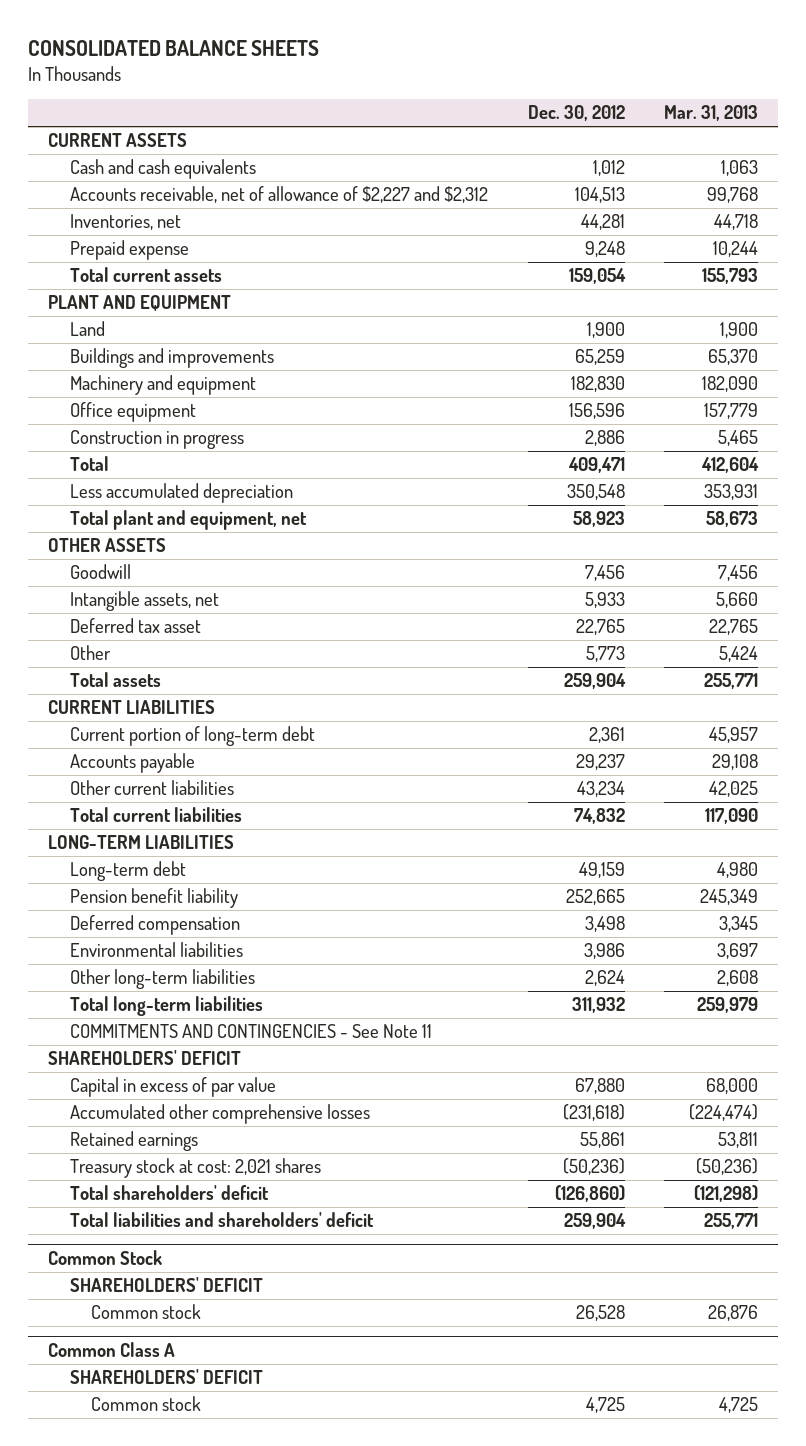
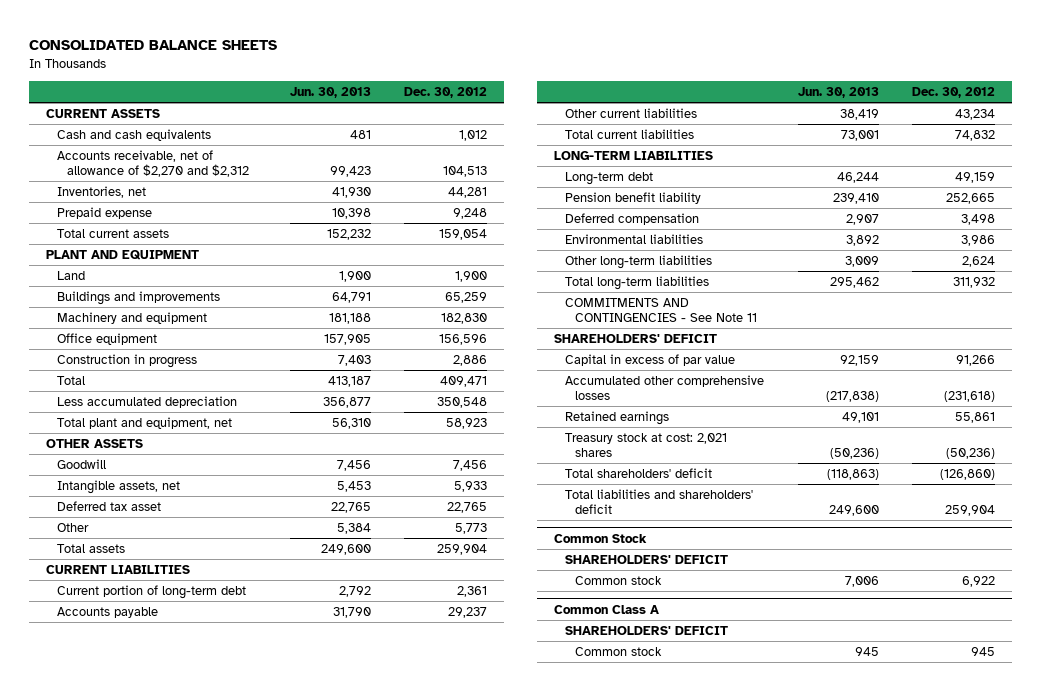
[664,105,759,122] Mar. 31, 2013 -> none
none -> [289,87,371,99] Jun. 30, 2013
[69,186,488,204] Accounts receivable, net of allowance of $2,227 and $2,312 -> [56,150,250,178] Accounts receivable, net of allowance of $2,270 and $2,312
[574,1078,625,1095] 67,880 -> [956,355,996,367] 91,266
[575,1305,625,1322] 26,528 -> [962,576,996,588] 6,922
[585,1397,625,1414] 4,725 -> [971,647,996,657] 945

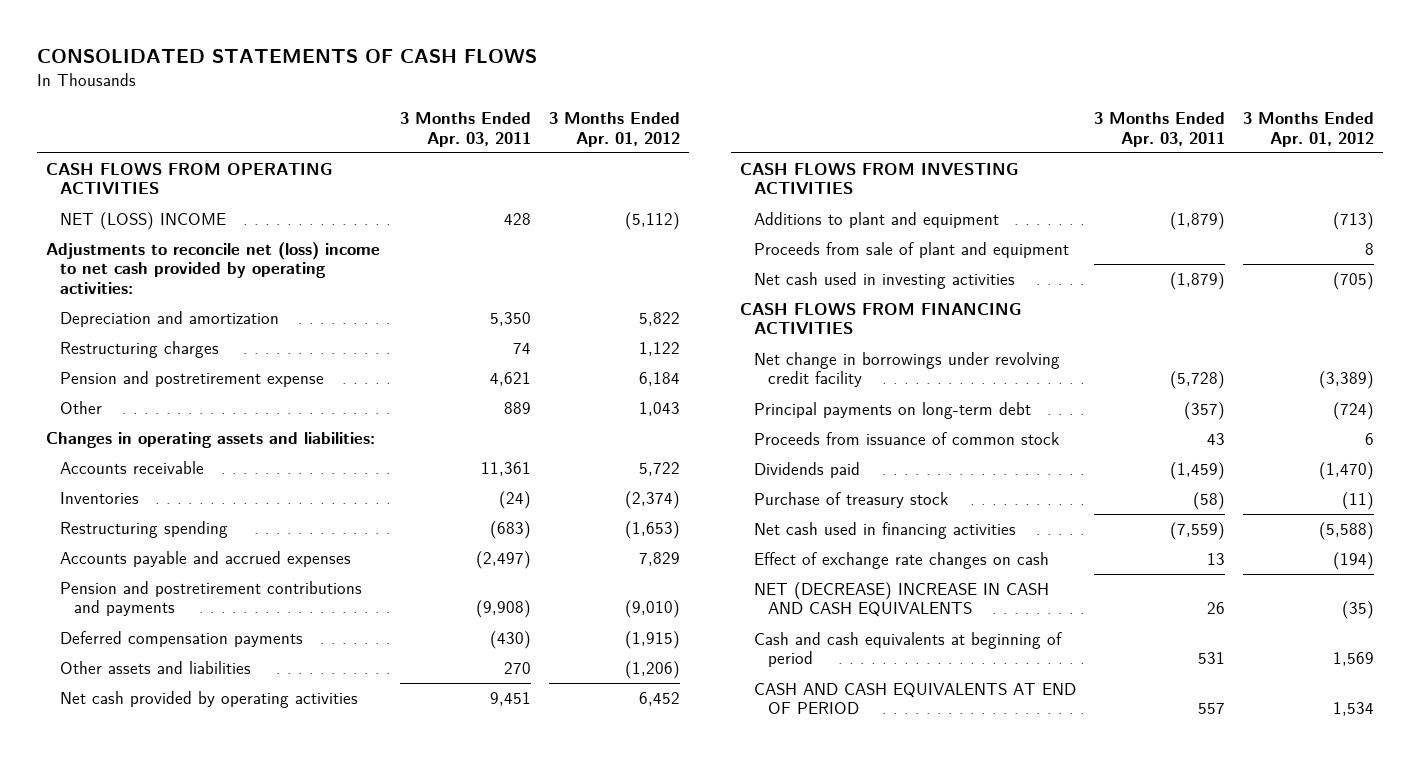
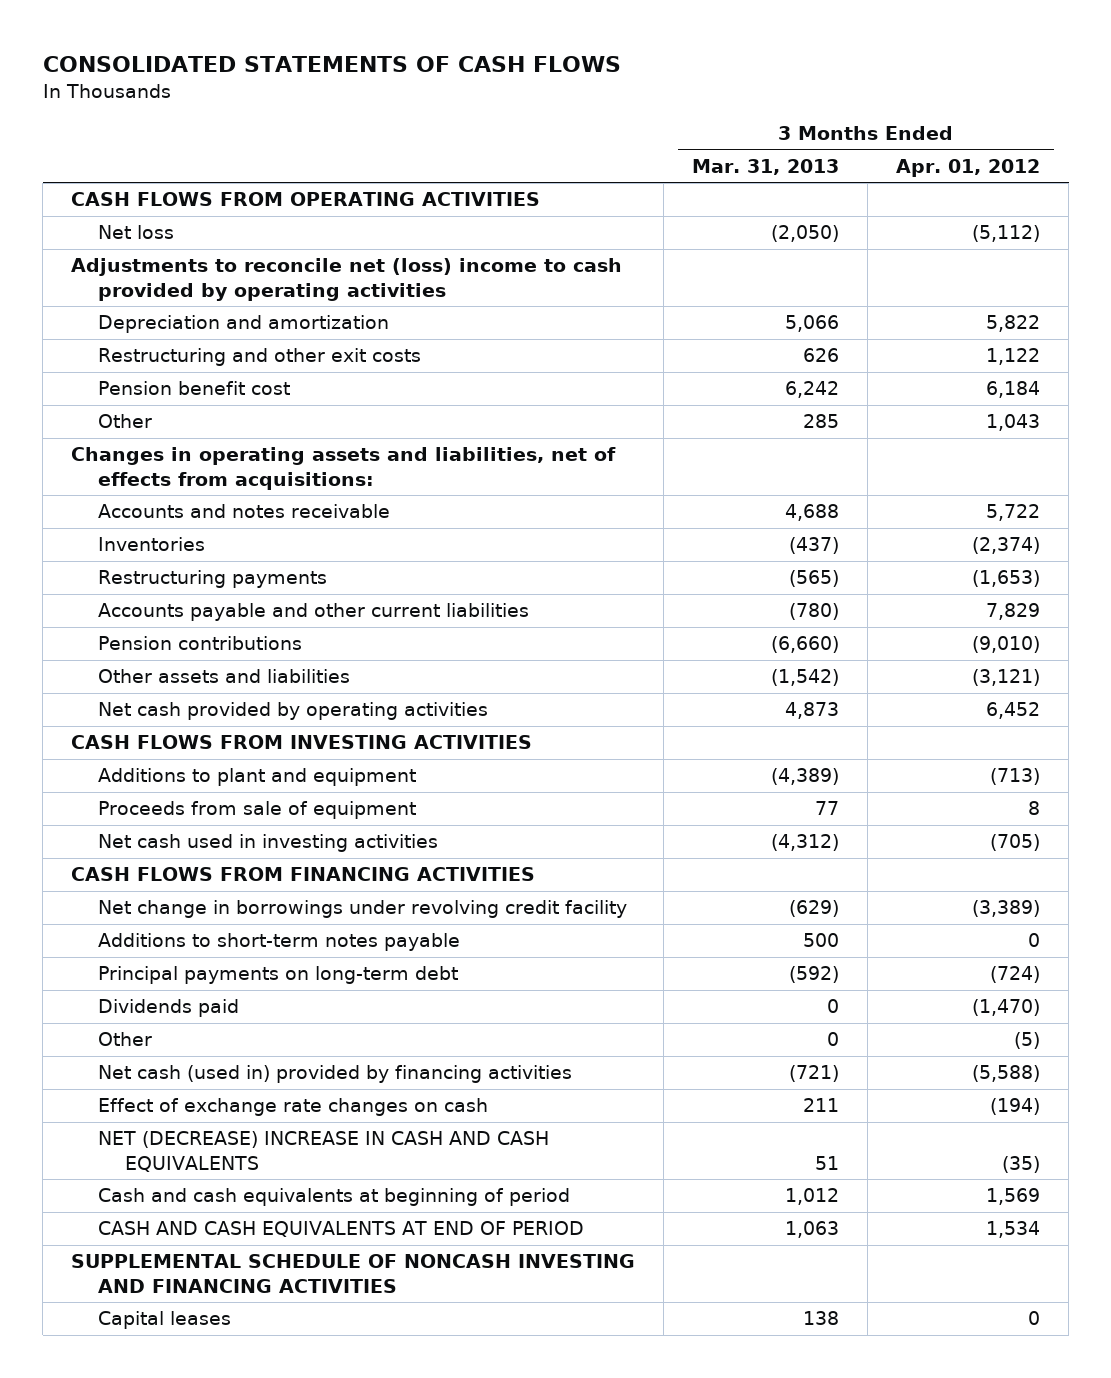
[399,112,531,147] 3 Months Ended Apr. 03, 2011 -> none
none -> [692,158,840,175] Mar. 31, 2013
[60,211,227,230] NET (LOSS) INCOME -> [98,225,175,240] Net loss
[46,241,381,294] Adjustments to reconcile net (loss) income to net cash provided by operating activities: -> [71,258,623,301] Adjustments to reconcile net (loss) income to cash provided by operating activities
[60,340,220,358] Restructuring charges -> [98,348,422,367] Restructuring and other exit costs
[60,370,325,387] Pension and postretirement expense -> [98,381,291,396] Pension benefit cost
[46,431,376,448] Changes in operating assets and liabilities: -> [71,447,617,490] Changes in operating assets and liabilities, net of effects from acquisitions:
[60,460,205,474] Accounts receivable -> [98,504,391,519] Accounts and notes receivable
[60,580,363,617] Pension and postretirement contributions and payments -> none
[60,630,304,647] Deferred compensation payments -> none
[60,520,229,538] Restructuring spending -> [98,570,328,589] Restructuring payments
[60,550,352,567] Accounts payable and accrued expenses -> [98,603,530,622] Accounts payable and other current liabilities
none -> [98,636,303,651] Pension contributions
[624,660,680,679] (1,206) -> [972,669,1041,687] (3,121)
[753,241,1069,258] Proceeds from sale of plant and equipment -> [98,801,417,820] Proceeds from sale of equipment
none -> [98,933,461,952] Additions to short-term notes payable
[753,431,1059,445] Proceeds from issuance of common stock -> none
[753,491,948,508] Purchase of treasury stock -> none
none -> [98,1032,153,1047] Other
[753,521,1016,539] Net cash used in financing activities -> [98,1065,573,1084] Net cash (used in) provided by financing activities
none -> [71,1254,636,1293] SUPPLEMENTAL SCHEDULE OF NONCASH INVESTING AND FINANCING ACTIVITIES
none -> [98,1311,232,1330] Capital leases

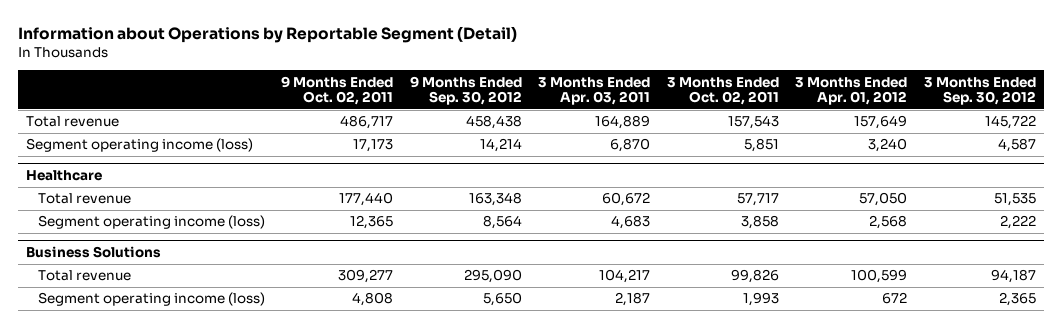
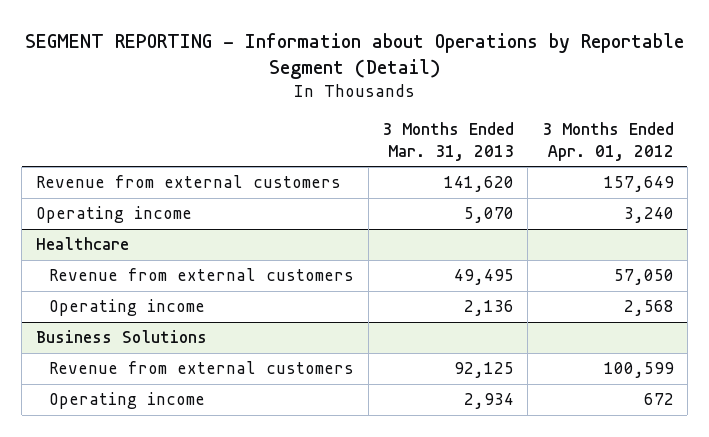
[17,25,517,43] Information about Operations by Reportable Segment (Detail) -> [24,33,684,80] SEGMENT REPORTING - Information about Operations by Reportable Segment (Detail)
[281,75,394,106] 9 Months Ended Oct. 02, 2011 -> none
[409,75,522,106] 9 Months Ended Sep. 30, 2012 -> none
[538,76,651,106] 3 Months Ended Apr. 03, 2011 -> none
[666,76,779,106] 3 Months Ended Oct. 02, 2011 -> none
[923,76,1036,106] 3 Months Ended Sep. 30, 2012 -> none
none -> [381,121,514,161] 3 Months Ended Mar. 31, 2013
[25,116,119,128] Total revenue -> [35,175,341,189] Revenue from external customers
[25,138,253,153] Segment operating income (loss) -> [35,206,192,224] Operating income
[37,193,131,205] Total revenue -> [49,268,355,282] Revenue from external customers
[37,215,265,230] Segment operating income (loss) -> [49,299,206,317] Operating income
[37,270,131,282] Total revenue -> [49,361,355,375] Revenue from external customers
[37,292,265,307] Segment operating income (loss) -> [49,392,206,410] Operating income

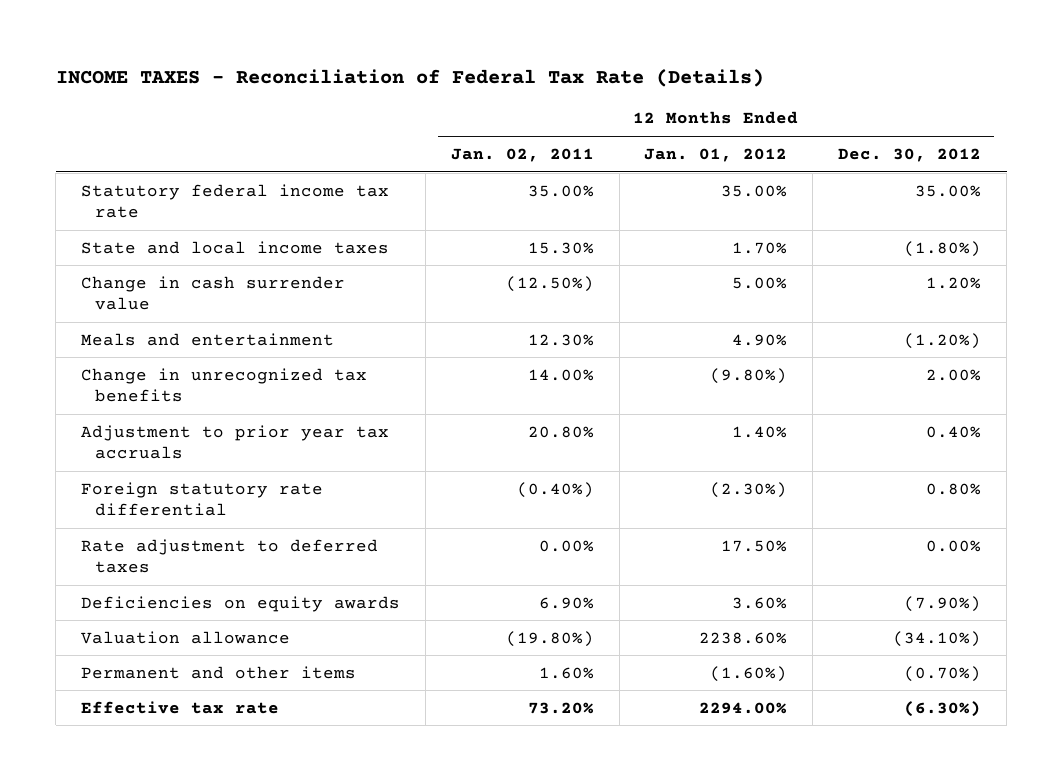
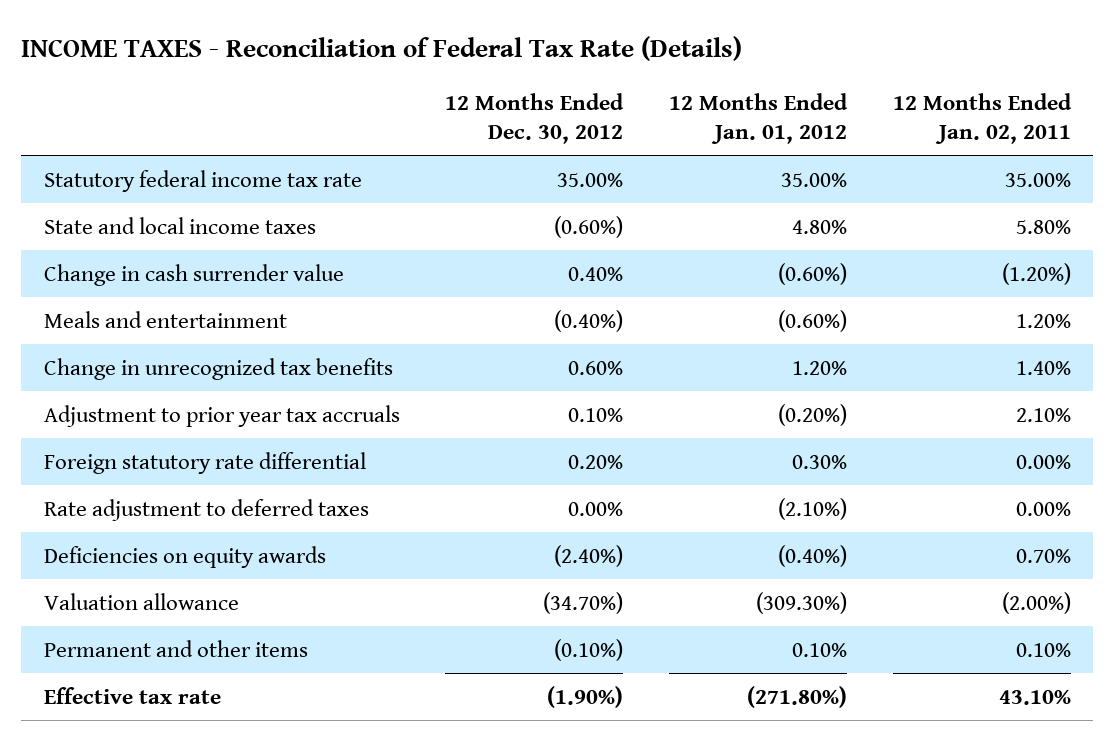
[527,241,594,254] 15.30% -> [1015,219,1071,234] 5.80%
[732,241,788,254] 1.70% -> [791,219,847,234] 4.80%
[904,240,982,257] (1.80%) -> [554,215,624,238] (0.60%)
[505,275,594,292] (12.50%) -> [1001,262,1071,285] (1.20%)
[732,276,788,289] 5.00% -> [777,262,847,285] (0.60%)
[926,276,982,289] 1.20% -> [568,266,624,281] 0.40%
[527,333,594,346] 12.30% -> [1015,313,1071,328] 1.20%
[732,333,788,346] 4.90% -> [777,309,847,332] (0.60%)
[904,332,982,349] (1.20%) -> [554,309,624,332] (0.40%)
[527,368,594,381] 14.00% -> [1015,360,1071,375] 1.40%
[710,367,788,384] (9.80%) -> [791,360,847,375] 1.20%
[926,368,982,381] 2.00% -> [568,360,624,375] 0.60%
[527,425,594,438] 20.80% -> [1015,407,1071,422] 2.10%
[732,425,788,438] 1.40% -> [777,403,847,426] (0.20%)
[926,425,982,438] 0.40% -> [568,407,624,422] 0.10%
[516,481,594,498] (0.40%) -> [1015,454,1071,469] 0.00%
[710,481,788,498] (2.30%) -> [791,454,847,469] 0.30%
[926,482,982,495] 0.80% -> [568,454,624,469] 0.20%
[721,539,788,552] 17.50% -> [777,497,847,520] (2.10%)
[538,596,594,609] 6.90% -> [1015,548,1071,563] 0.70%
[732,596,788,609] 3.60% -> [777,544,847,567] (0.40%)
[904,595,982,612] (7.90%) -> [554,544,624,567] (2.40%)
[505,630,594,647] (19.80%) -> [1001,591,1071,614] (2.00%)
[699,631,788,644] 2238.60% -> [755,591,847,614] (309.30%)
[893,630,982,647] (34.10%) -> [543,591,624,614] (34.70%)
[538,666,594,679] 1.60% -> [1015,642,1071,657] 0.10%
[710,665,788,682] (1.60%) -> [791,642,847,657] 0.10%
[904,665,982,682] (0.70%) -> [554,638,624,661] (0.10%)
[527,701,594,714] 73.20% -> [998,688,1071,705] 43.10%
[699,701,788,714] 2294.00% -> [746,685,847,708] (271.80%)
[904,700,982,717] (6.30%) -> [547,685,624,708] (1.90%)

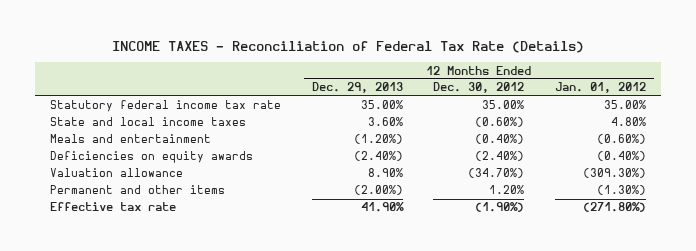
[892,93,1072,144] 12 Months Ended Jan. 02, 2011 -> none
none -> [311,82,403,94] Dec. 29, 2013
[43,263,344,286] Change in cash surrender value -> none
[43,357,393,380] Change in unrecognized tax benefits -> none
[43,404,400,427] Adjustment to prior year tax accruals -> none
[43,451,366,474] Foreign statutory rate differential -> none
[43,498,369,521] Rate adjustment to deferred taxes -> none
[554,638,624,661] (0.10%) -> [489,185,525,195] 1.20%
[791,642,847,657] 0.10% -> [597,185,647,196] (1.30%)

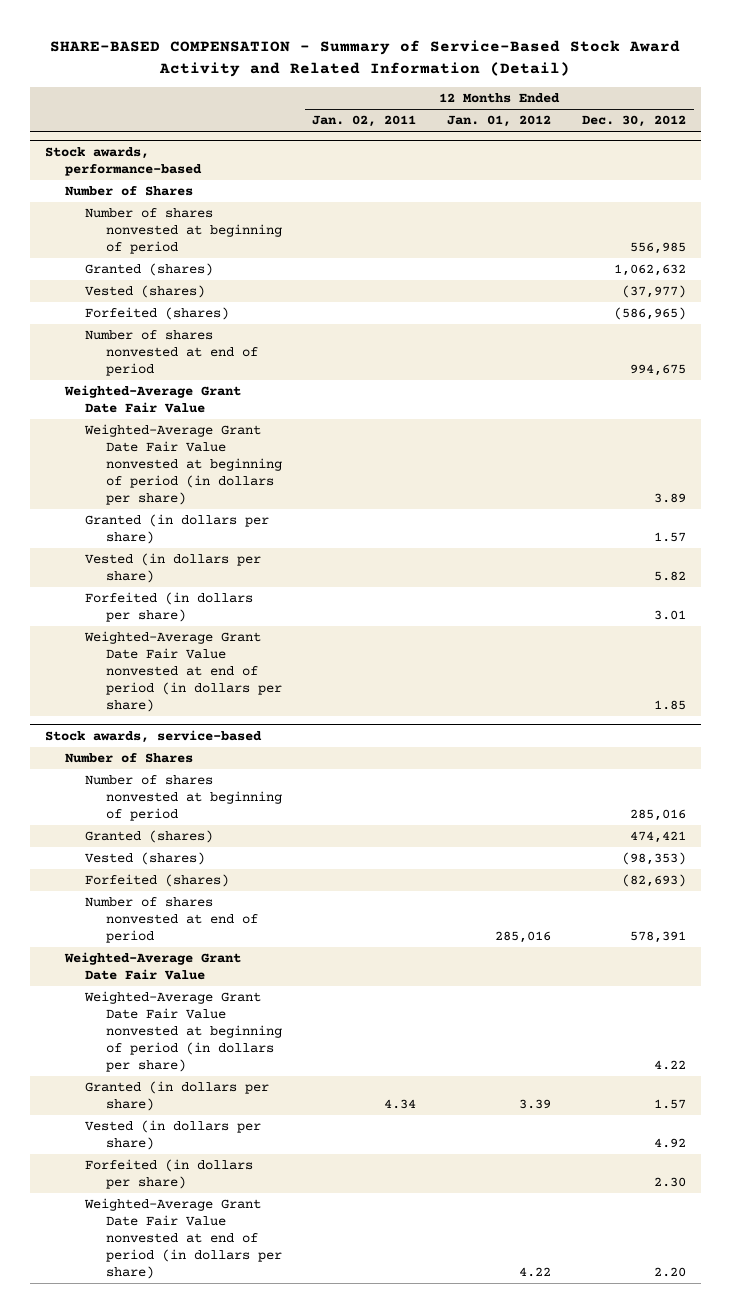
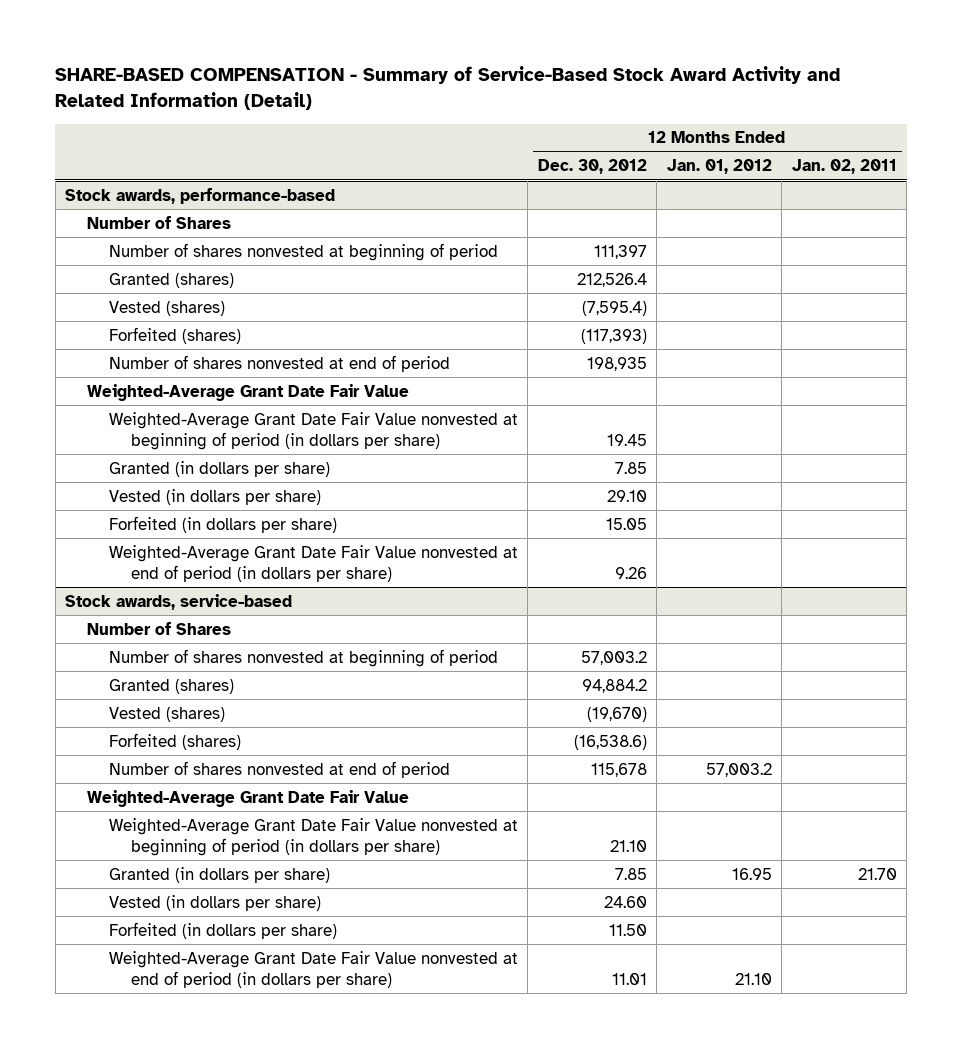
[629,242,686,255] 556,985 -> [593,244,647,259] 111,397
[613,264,686,277] 1,062,632 -> [576,272,647,287] 212,526.4
[621,285,686,299] (37,977) -> [581,300,647,316] (7,595.4)
[613,307,686,321] (586,965) -> [580,328,647,344] (117,393)
[629,364,686,377] 994,675 -> [586,356,647,371] 198,935
[653,493,686,504] 3.89 -> [606,434,647,447] 19.45
[653,532,686,543] 1.57 -> [614,461,647,474] 7.85
[653,571,686,582] 5.82 -> [606,489,647,502] 29.10
[653,610,686,621] 3.01 -> [605,517,647,530] 15.05
[653,700,686,711] 1.85 -> [614,567,647,580] 9.26
[629,809,686,822] 285,016 -> [580,650,647,665] 57,003.2
[629,831,686,844] 474,421 -> [581,678,647,693] 94,884.2
[621,852,686,866] (98,353) -> [586,706,647,722] (19,670)
[621,874,686,888] (82,693) -> [573,734,647,750] (16,538.6)
[495,931,552,944] 285,016 -> [705,762,772,777] 57,003.2
[629,931,686,944] 578,391 -> [590,762,647,777] 115,678
[653,1060,686,1071] 4.22 -> [609,840,647,853] 21.10
[384,1099,417,1110] 4.34 -> [857,867,897,880] 21.70
[519,1099,552,1110] 3.39 -> [731,867,772,880] 16.95
[653,1099,686,1110] 1.57 -> [614,867,647,880] 7.85
[653,1138,686,1149] 4.92 -> [603,895,647,908] 24.60
[653,1177,686,1188] 2.30 -> [608,923,647,936] 11.50
[519,1267,552,1278] 4.22 -> [734,973,772,986] 21.10
[653,1267,686,1278] 2.20 -> [611,973,647,986] 11.01

